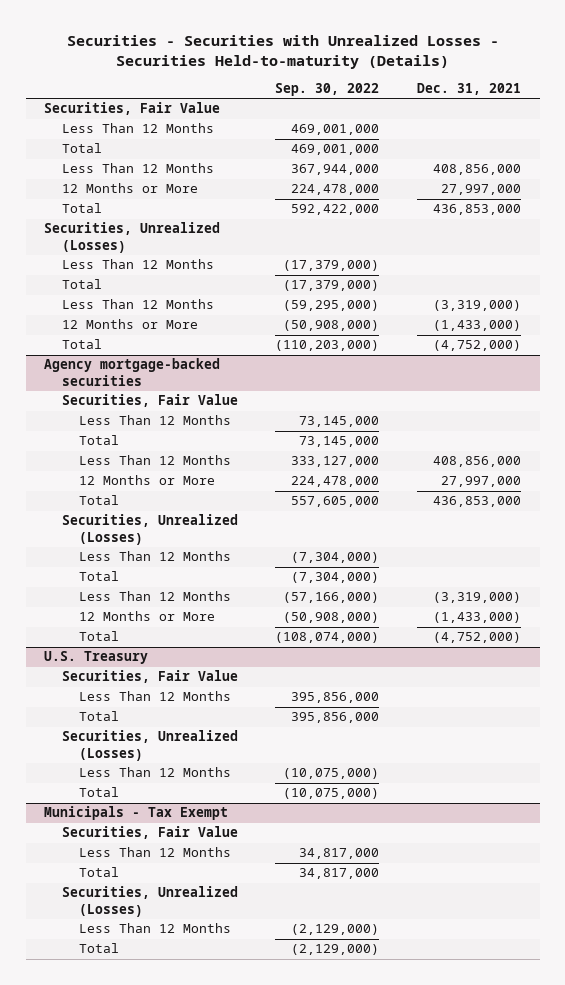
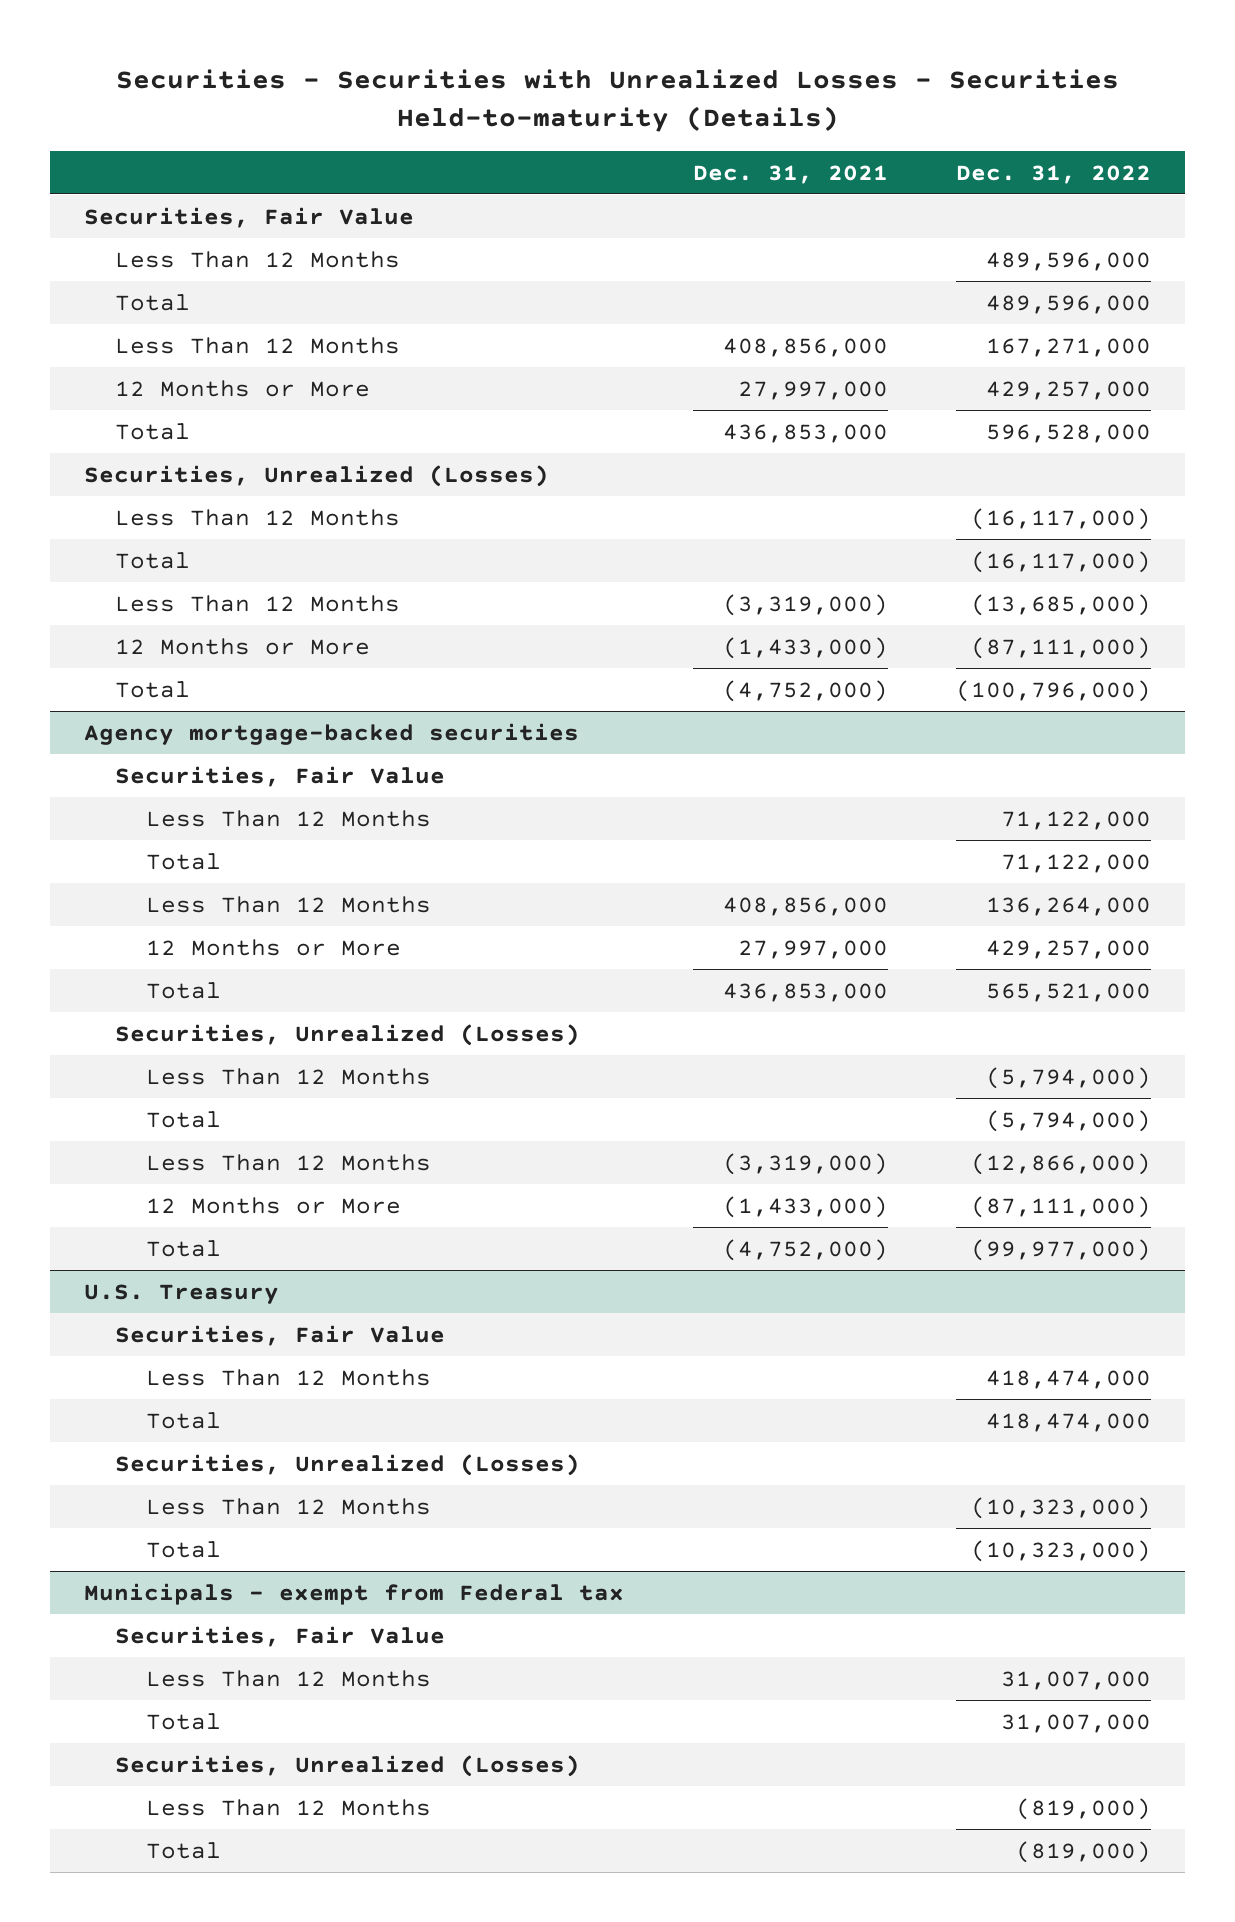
[275,82,380,96] Sep. 30, 2022 -> none
none -> [955,164,1151,184] Dec. 31, 2022
[44,806,229,821] Municipals - Tax Exempt -> [84,1582,625,1605] Municipals - exempt from Federal tax

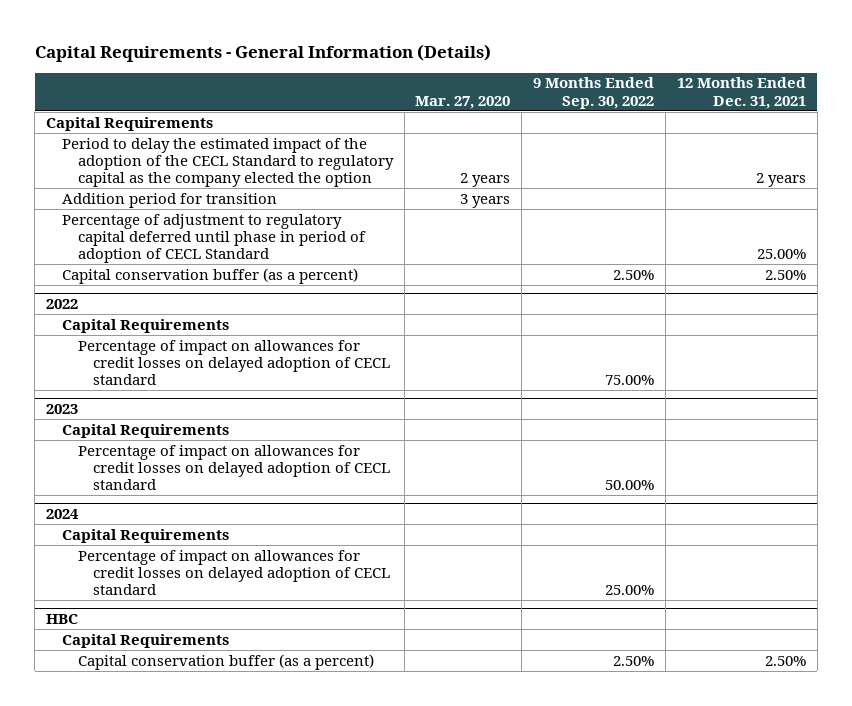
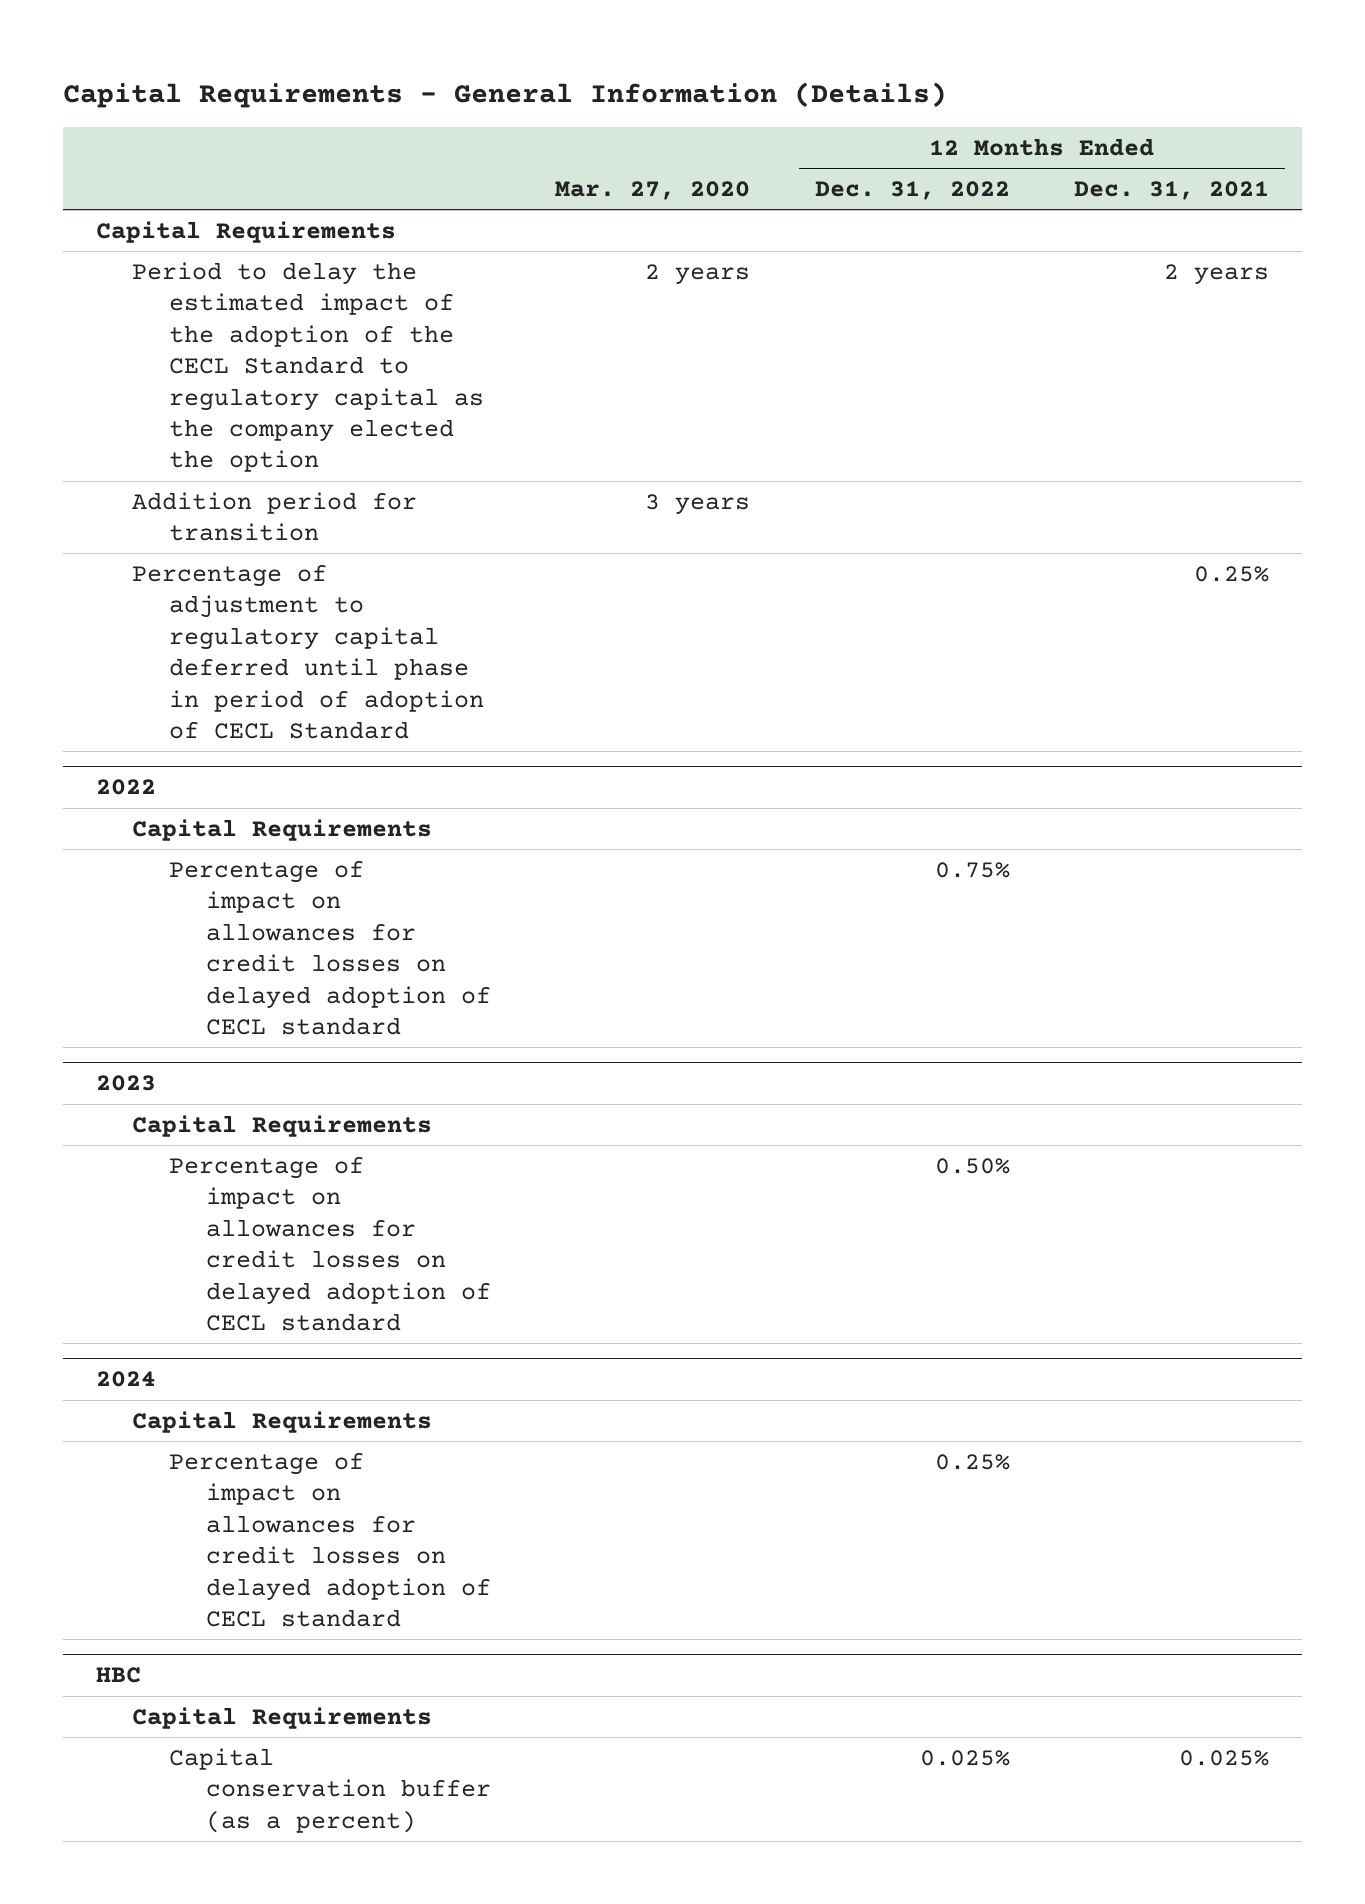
[533,77,655,109] 9 Months Ended Sep. 30, 2022 -> none
none -> [814,180,1010,200] Dec. 31, 2022
[62,267,359,284] Capital conservation buffer (as a percent) -> none
[756,248,806,259] 25.00% -> [1194,565,1270,582] 0.25%
[764,655,806,666] 2.50% -> [1179,1749,1270,1766] 0.025%

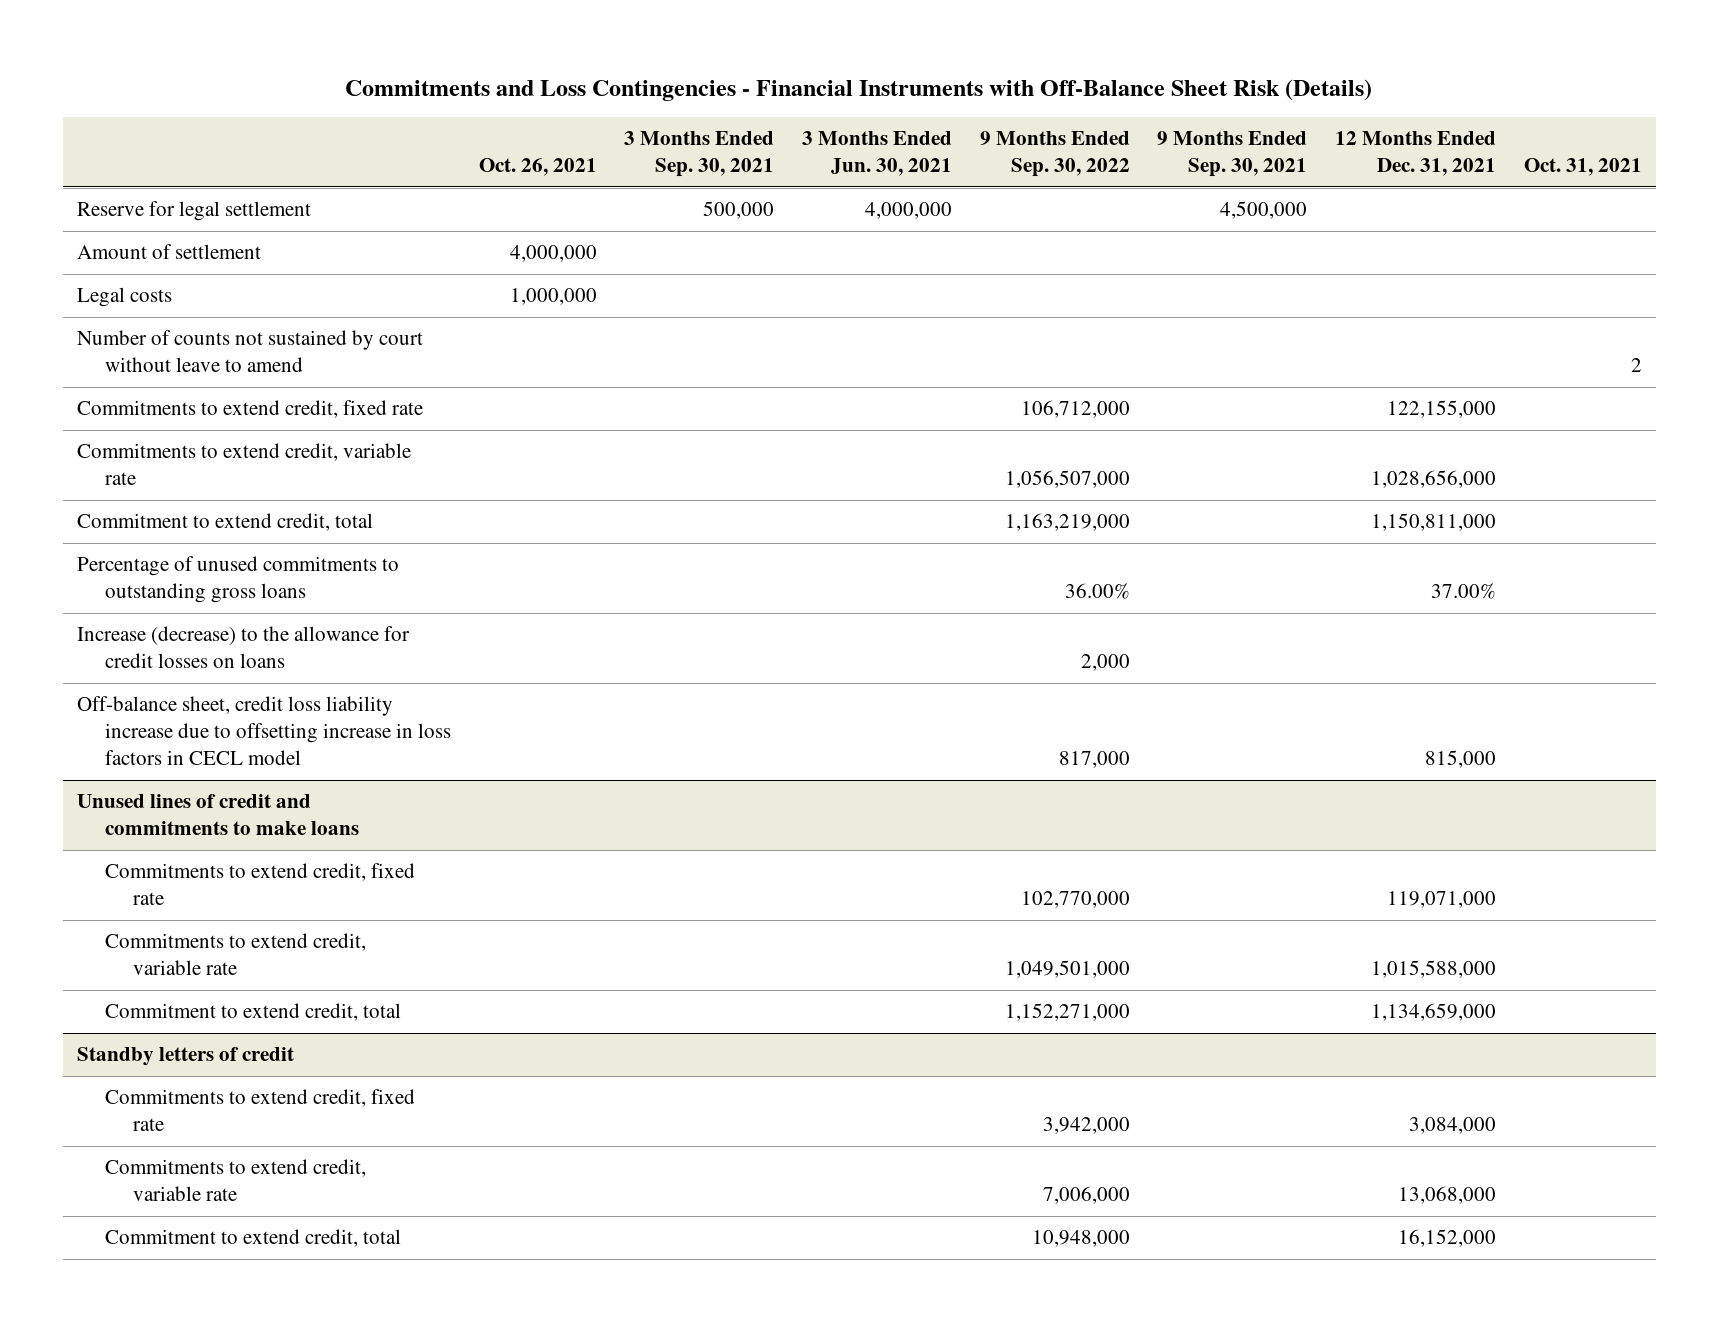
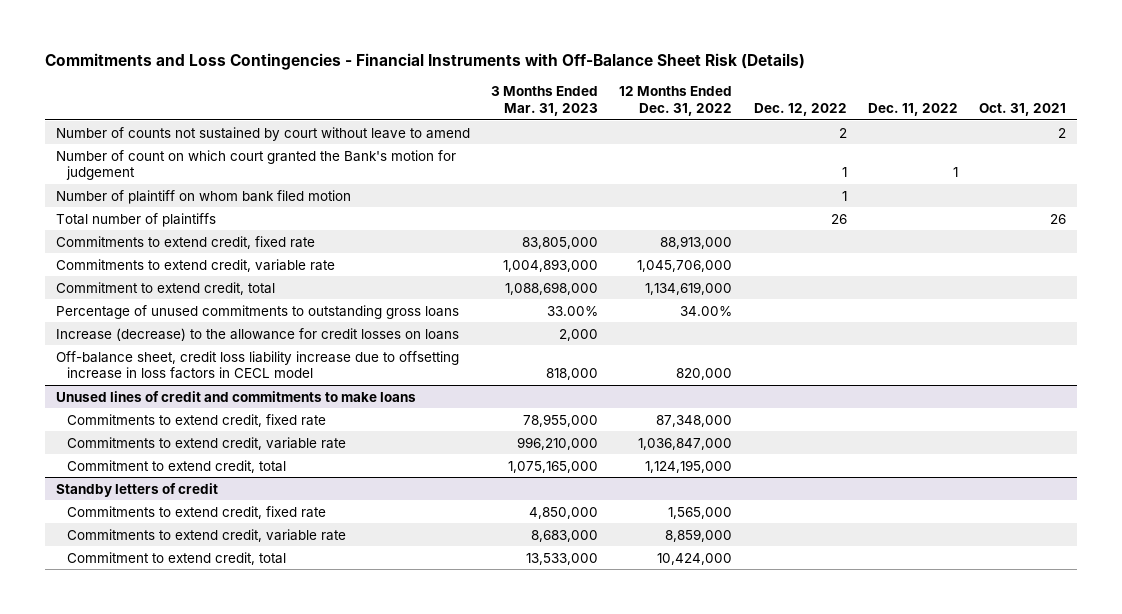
[478,158,597,177] Oct. 26, 2021 -> none
[624,131,775,178] 3 Months Ended Sep. 30, 2021 -> none
[802,131,953,177] 3 Months Ended Jun. 30, 2021 -> none
[979,131,1130,178] 9 Months Ended Sep. 30, 2022 -> none
[1157,131,1308,178] 9 Months Ended Sep. 30, 2021 -> none
[1335,131,1497,177] 12 Months Ended Dec. 31, 2021 -> none
none -> [491,86,599,116] 3 Months Ended Mar. 31, 2023
none -> [619,86,733,116] 12 Months Ended Dec. 31, 2022
none -> [753,102,847,116] Dec. 12, 2022
none -> [868,102,959,116] Dec. 11, 2022
[77,201,312,222] Reserve for legal settlement -> none
[77,244,262,260] Amount of settlement -> none
[77,287,173,308] Legal costs -> none
none -> [55,149,456,181] Number of count on which court granted the Bank's motion for judgement
none -> [55,189,351,204] Number of plaintiff on whom bank filed motion
none -> [55,212,216,227] Total number of plaintiffs

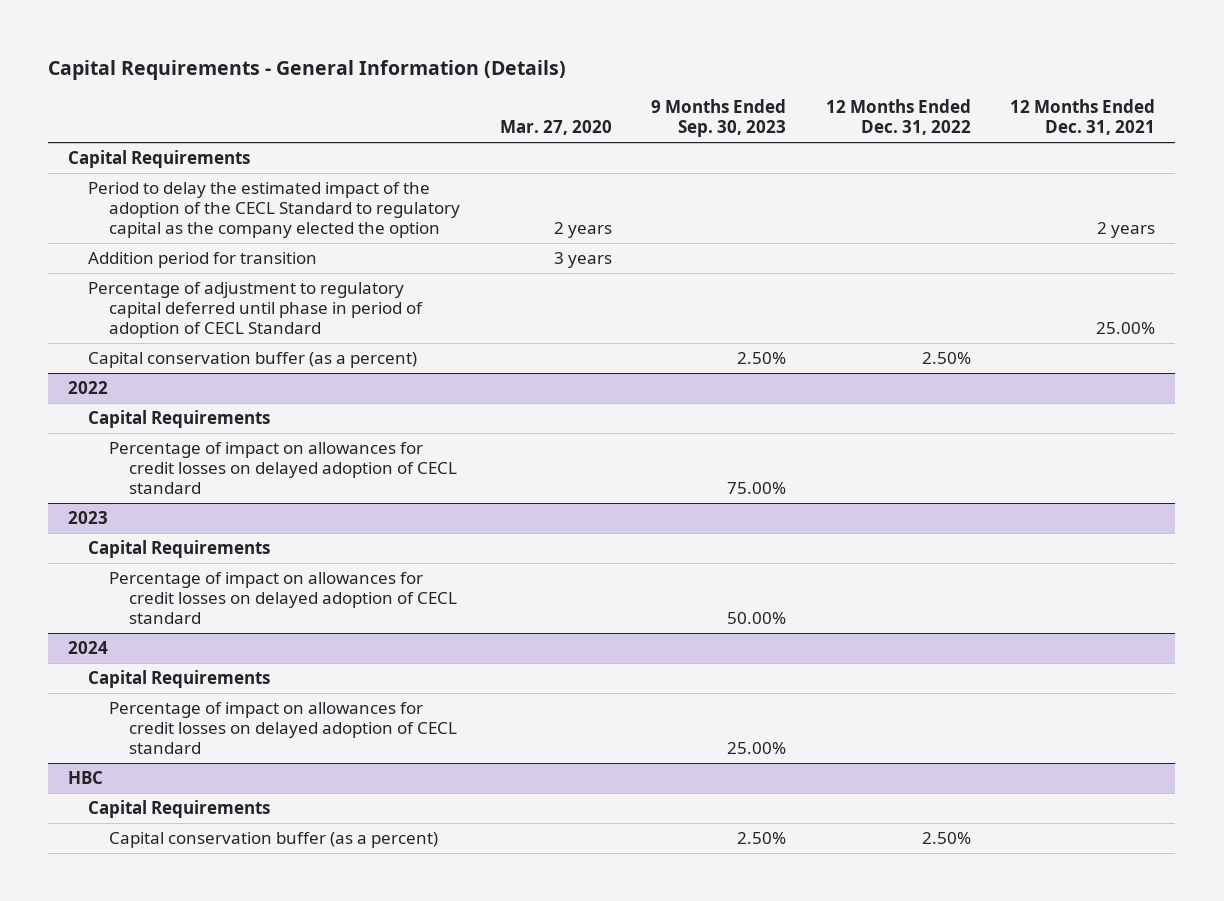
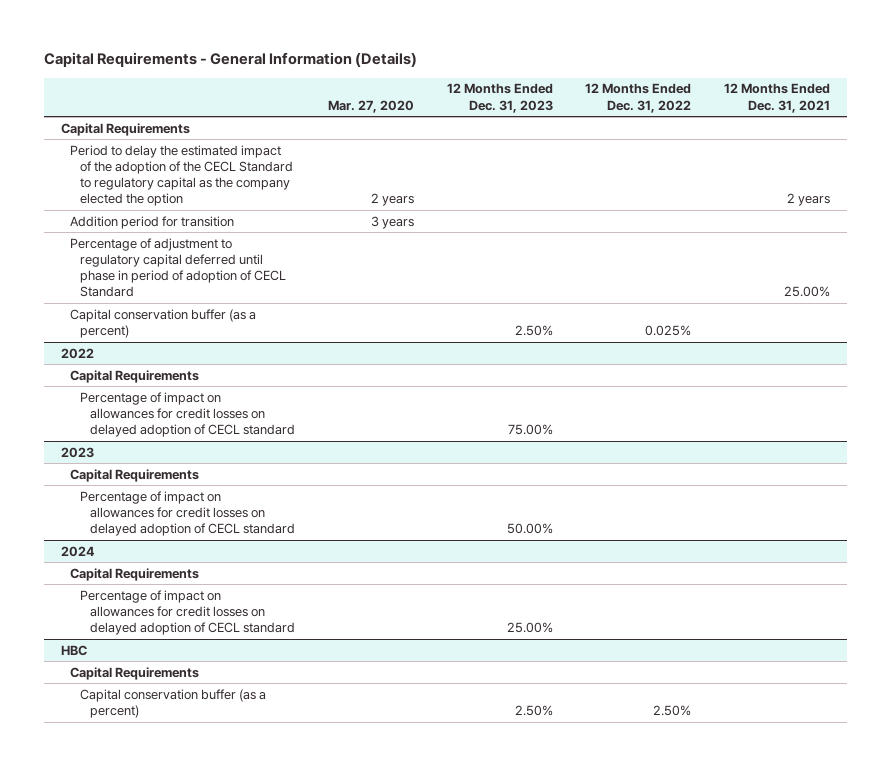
[651,99,787,138] 9 Months Ended Sep. 30, 2023 -> none
none -> [446,83,553,113] 12 Months Ended Dec. 31, 2023
[921,352,971,365] 2.50% -> [645,325,692,337] 0.025%

